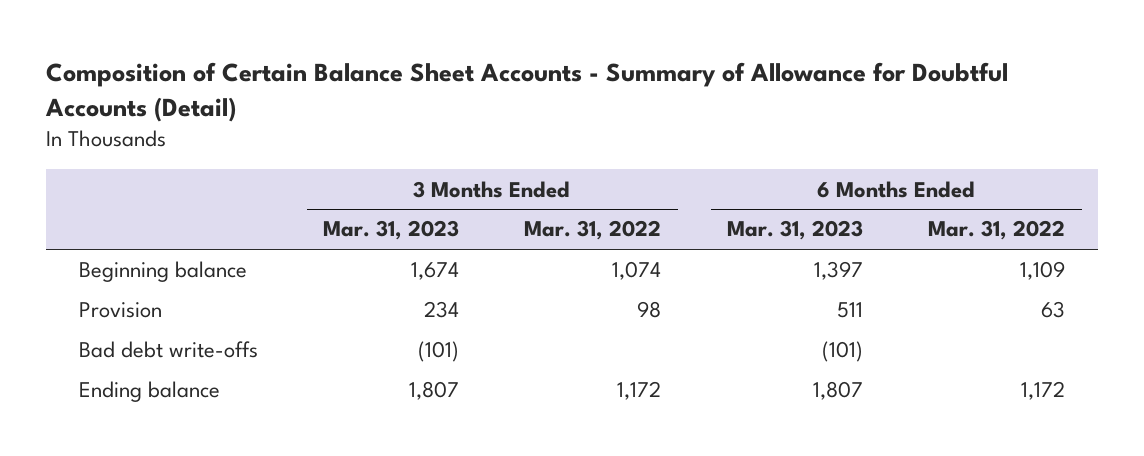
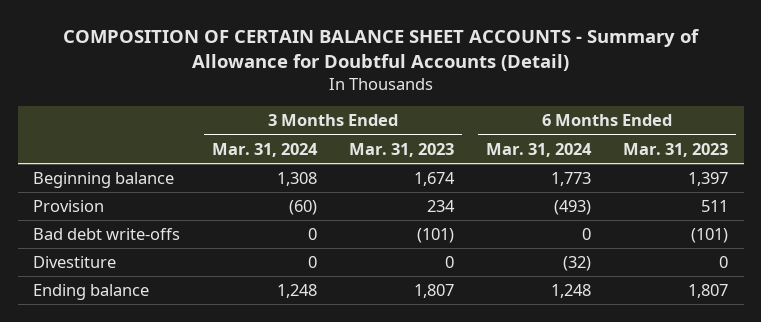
[44,61,1008,123] Composition of Certain Balance Sheet Accounts - Summary of Allowance for Doubtful Accounts (Detail) -> [62,28,699,72] COMPOSITION OF CERTAIN BALANCE SHEET ACCOUNTS - Summary of Allowance for Doubtful Accounts (Detail)
[524,220,662,241] Mar. 31, 2022 -> none
[928,220,1066,241] Mar. 31, 2022 -> none
none -> [212,142,319,157] Mar. 31, 2024
none -> [485,142,592,157] Mar. 31, 2024
none -> [33,256,117,269] Divestiture

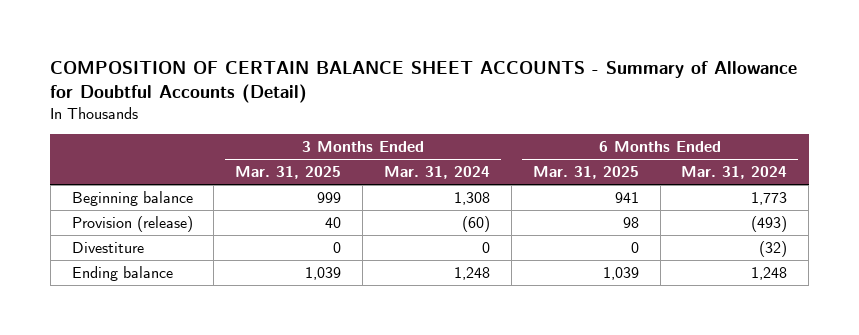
[349,142,455,157] Mar. 31, 2023 -> none
[622,142,728,157] Mar. 31, 2023 -> none
none -> [235,166,342,180] Mar. 31, 2025
none -> [532,166,639,180] Mar. 31, 2025
[33,228,181,241] Bad debt write-offs -> none
[33,200,105,213] Provision -> [71,215,193,232] Provision (release)

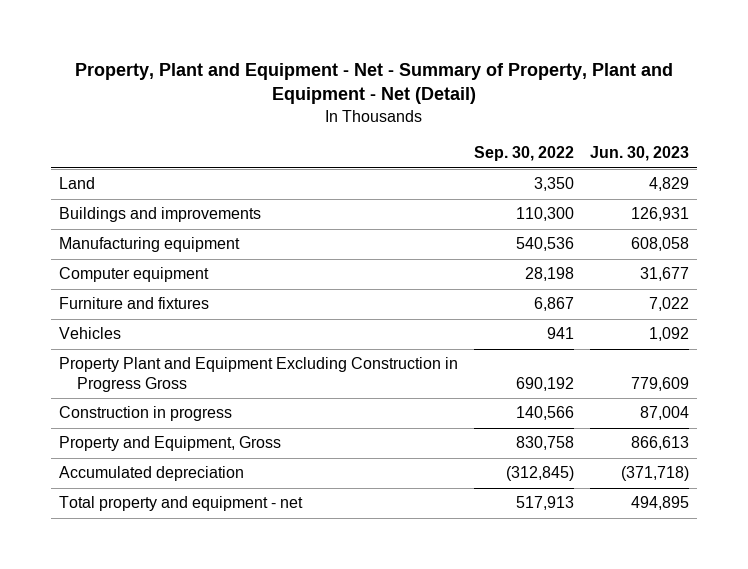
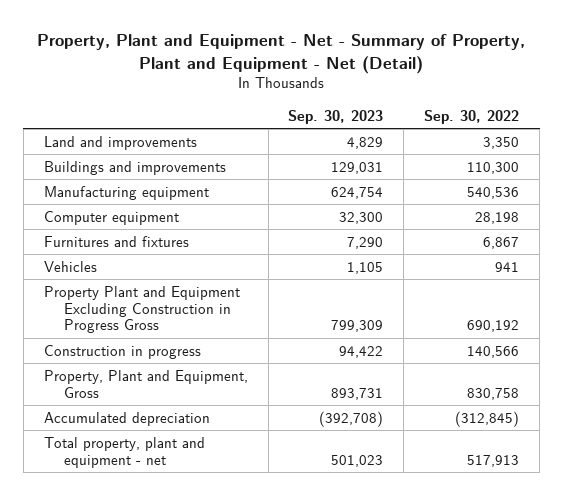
[590,146,690,162] Jun. 30, 2023 -> none
none -> [288,109,384,124] Sep. 30, 2023
[59,177,96,190] Land -> [43,135,197,150] Land and improvements
[59,297,210,310] Furniture and fixtures -> [43,235,189,247] Furnitures and fixtures
[59,436,282,452] Property and Equipment, Gross -> [43,369,248,398] Property, Plant and Equipment, Gross
[59,496,304,512] Total property and equipment - net -> [43,436,205,468] Total property, plant and equipment - net

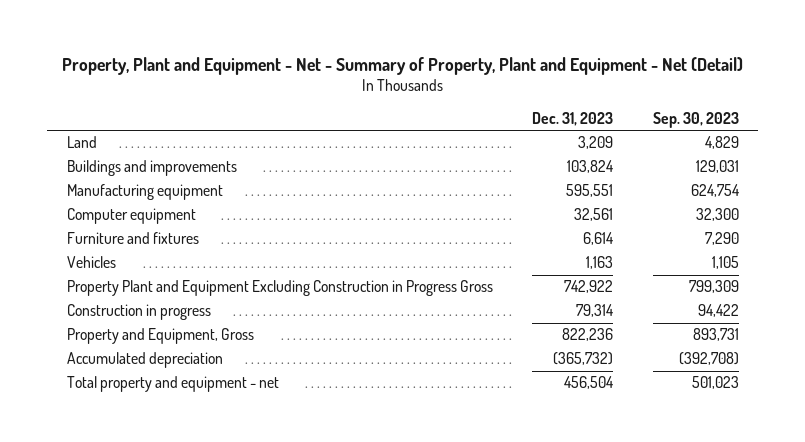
[424,109,520,124] Sep. 30, 2022 -> none
none -> [532,111,614,126] Dec. 31, 2023
[43,135,197,150] Land and improvements -> [66,136,97,149] Land
[43,235,189,247] Furnitures and fixtures -> [66,232,199,245] Furniture and fixtures
[43,369,248,398] Property, Plant and Equipment, Gross -> [66,328,254,345] Property and Equipment, Gross
[43,436,205,468] Total property, plant and equipment - net -> [66,376,279,393] Total property and equipment - net

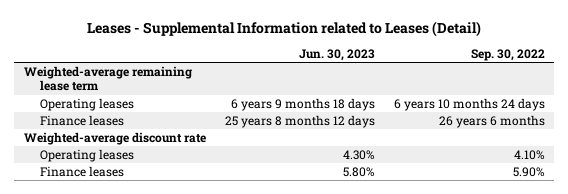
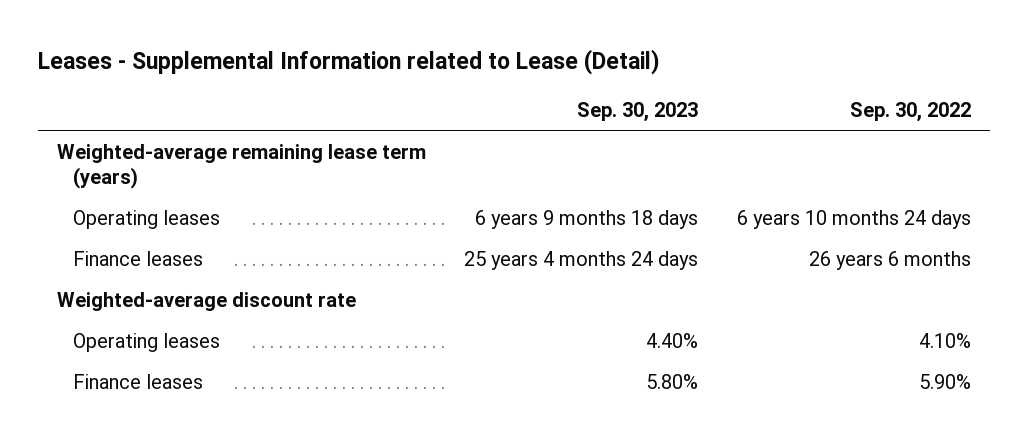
[87,21,482,38] Leases - Supplemental Information related to Leases (Detail) -> [38,49,661,76] Leases - Supplemental Information related to Lease (Detail)
[298,49,375,62] Jun. 30, 2023 -> none
none -> [577,101,699,122] Sep. 30, 2023
[23,65,192,92] Weighted-average remaining lease term -> [57,143,427,189] Weighted-average remaining lease term (years)

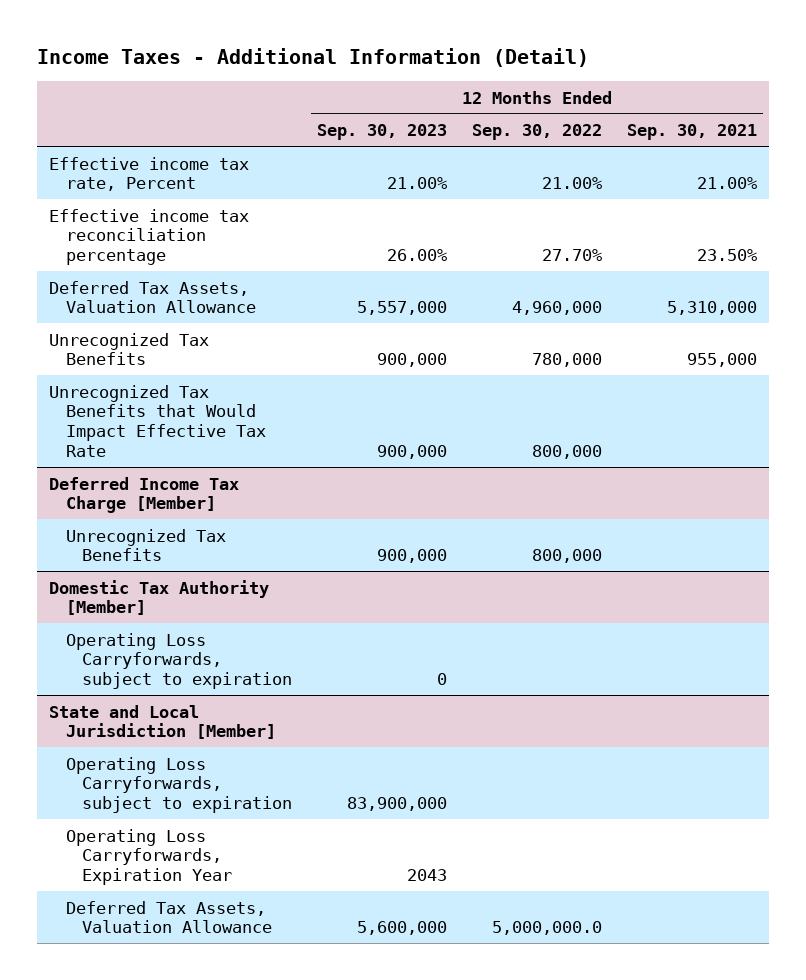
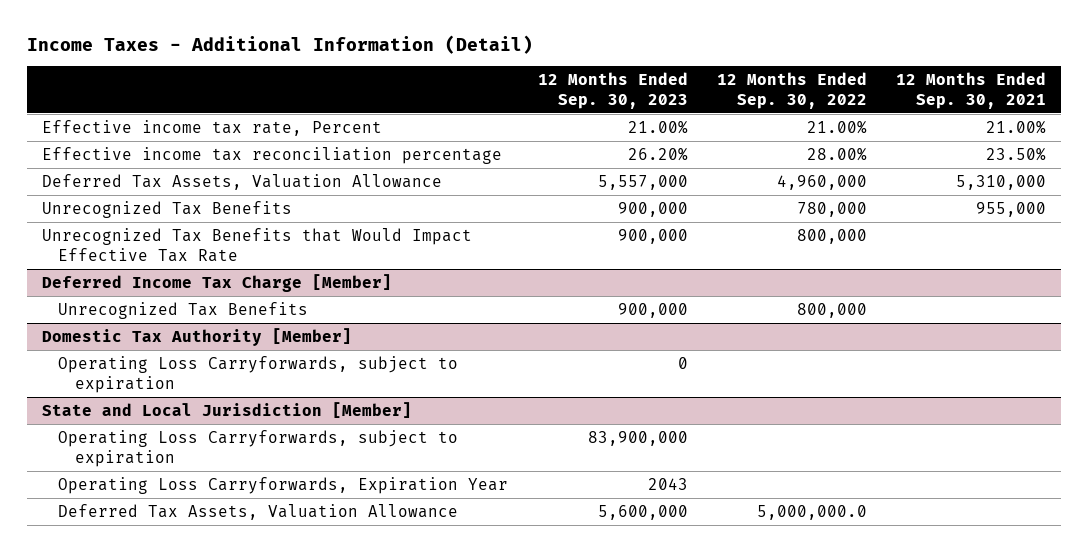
[387,249,448,262] 26.00% -> [627,146,688,161] 26.20%
[541,249,602,262] 27.70% -> [806,146,867,161] 28.00%

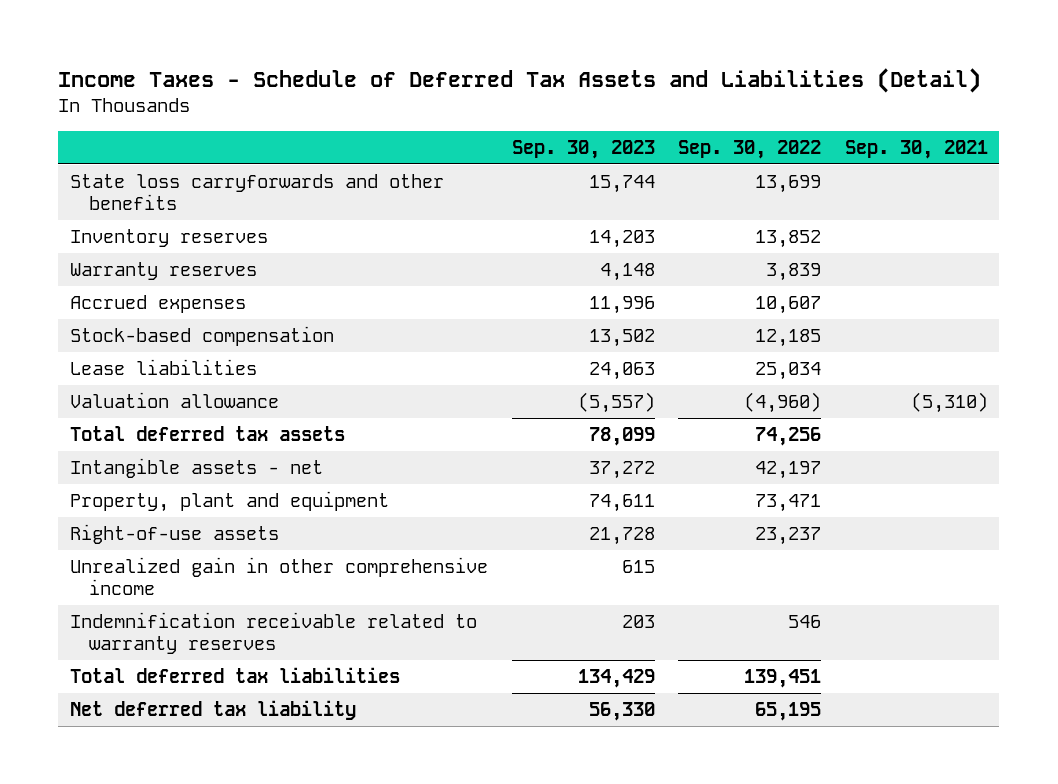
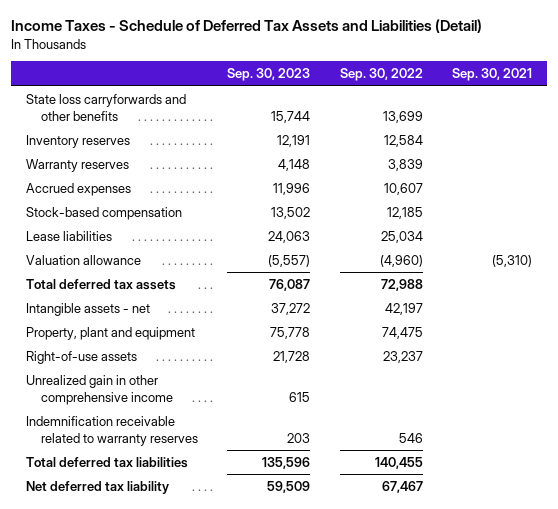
[588,229,655,248] 14,203 -> [277,134,311,147] 12,191
[755,229,822,248] 13,852 -> [383,134,423,147] 12,584
[588,426,655,446] 78,099 -> [269,278,311,291] 76,087
[755,426,822,446] 74,256 -> [380,278,423,291] 72,988
[588,493,655,512] 74,611 -> [270,326,311,339] 75,778
[755,493,822,512] 73,471 -> [381,326,423,339] 74,475
[577,668,655,688] 134,429 -> [262,456,311,469] 135,596
[744,668,822,688] 139,451 -> [374,456,423,469] 140,455
[588,701,655,721] 56,330 -> [267,480,311,493] 59,509
[755,701,822,721] 65,195 -> [381,480,423,493] 67,467

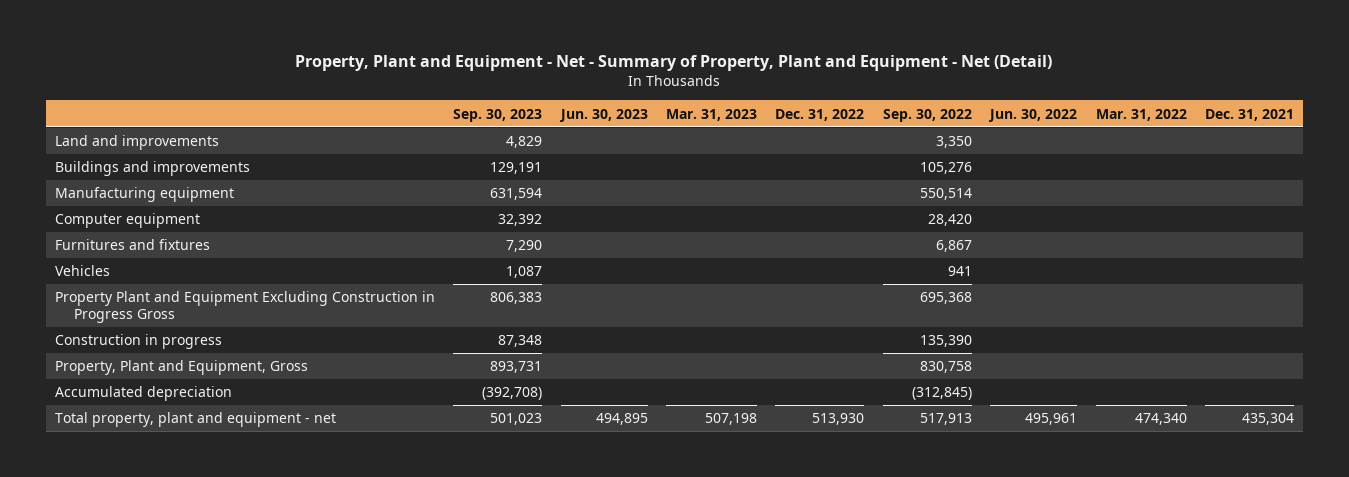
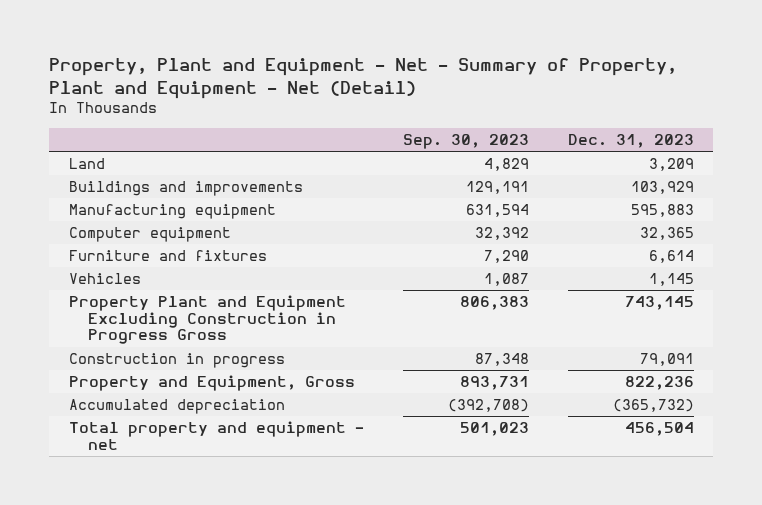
[558,108,648,122] Jun. 30, 2023 -> none
[666,108,758,121] Mar. 31, 2023 -> none
[775,108,865,121] Dec. 31, 2022 -> none
[882,108,972,122] Sep. 30, 2022 -> none
[988,108,1078,122] Jun. 30, 2022 -> none
[1095,108,1187,121] Mar. 31, 2022 -> none
[1205,108,1295,121] Dec. 31, 2021 -> none
none -> [567,134,694,149] Dec. 31, 2023
[54,135,219,151] Land and improvements -> [68,158,105,170] Land
[54,239,210,251] Furnitures and fixtures -> [68,250,267,262] Furniture and fixtures
[54,360,308,376] Property, Plant and Equipment, Gross -> [68,375,355,392] Property and Equipment, Gross
[54,412,336,428] Total property, plant and equipment - net -> [68,421,364,450] Total property and equipment - net

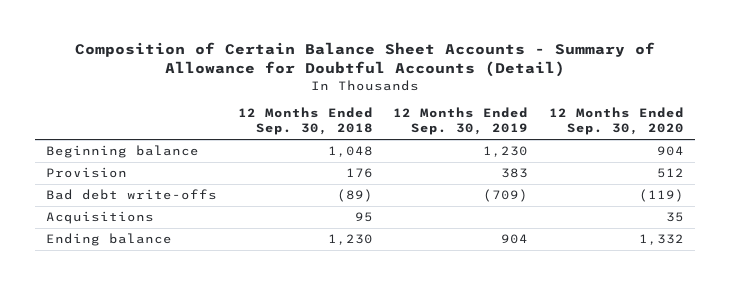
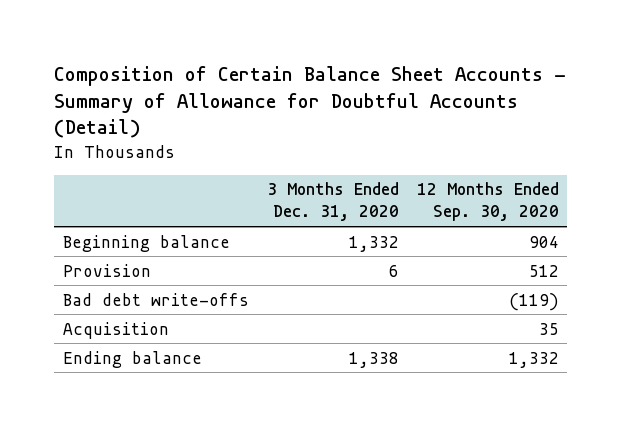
[237,107,373,136] 12 Months Ended Sep. 30, 2018 -> none
[393,107,529,136] 12 Months Ended Sep. 30, 2019 -> none
none -> [266,182,399,222] 3 Months Ended Dec. 31, 2020
[45,211,154,225] Acquisitions -> [63,321,170,339] Acquisition

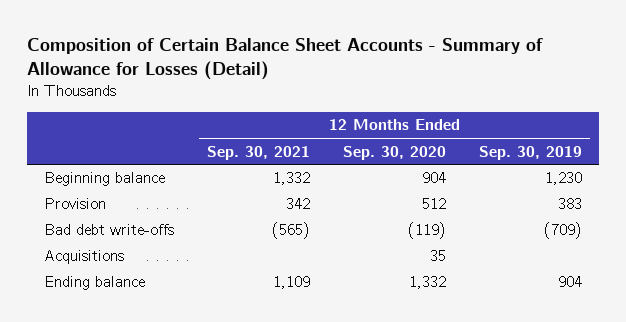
[54,65,567,139] Composition of Certain Balance Sheet Accounts - Summary of Allowance for Doubtful Accounts (Detail) -> [27,38,544,81] Composition of Certain Balance Sheet Accounts - Summary of Allowance for Losses (Detail)
[266,182,399,222] 3 Months Ended Dec. 31, 2020 -> none
none -> [206,145,310,160] Sep. 30, 2021
none -> [479,145,583,160] Sep. 30, 2019
[63,321,170,339] Acquisition -> [43,250,124,265] Acquisitions

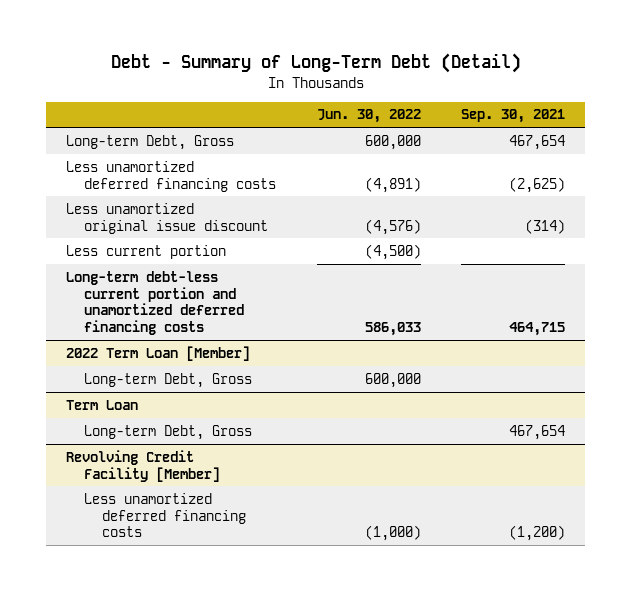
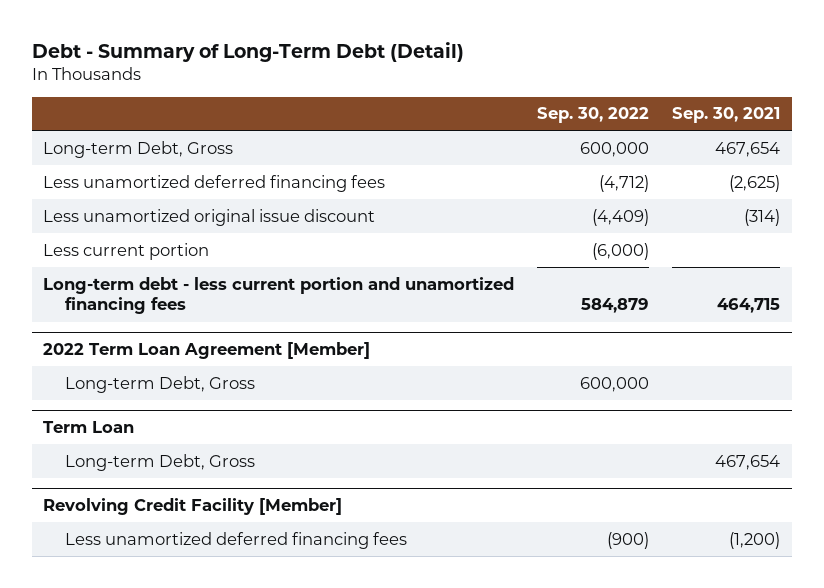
[316,109,421,124] Jun. 30, 2022 -> none
none -> [537,107,650,124] Sep. 30, 2022
[66,160,277,192] Less unamortized deferred financing costs -> [43,174,386,192] Less unamortized deferred financing fees
[66,270,245,336] Long-term debt-less current portion and unamortized deferred financing costs -> [43,276,515,315] Long-term debt - less current portion and unamortized financing fees
[66,345,251,361] 2022 Term Loan [Member] -> [43,342,371,360] 2022 Term Loan Agreement [Member]
[84,492,247,538] Less unamortized deferred financing costs -> [65,531,408,549] Less unamortized deferred financing fees

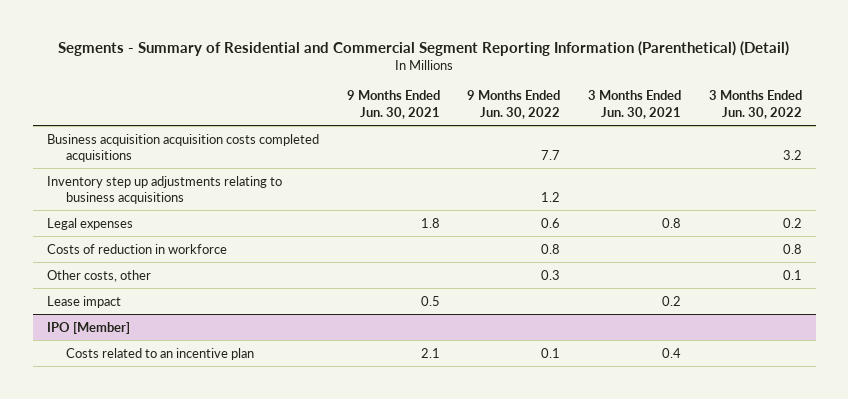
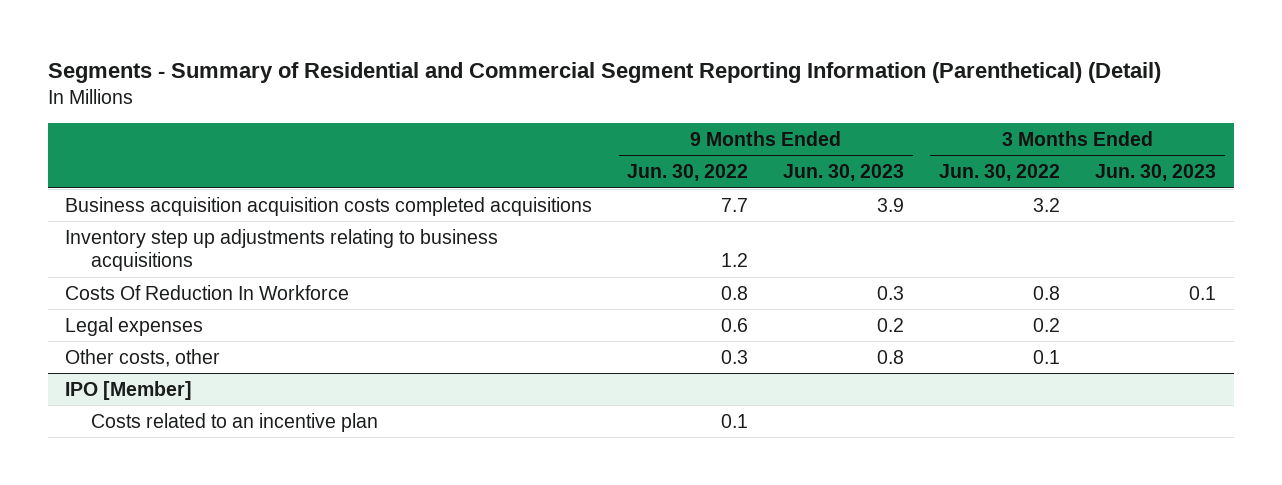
[346,90,440,119] 9 Months Ended Jun. 30, 2021 -> none
[587,90,681,119] 3 Months Ended Jun. 30, 2021 -> none
none -> [783,164,905,182] Jun. 30, 2023
none -> [1095,164,1217,182] Jun. 30, 2023
none -> [65,284,350,300] Costs Of Reduction In Workforce
[46,243,227,254] Costs of reduction in workforce -> none
[46,295,121,308] Lease impact -> none

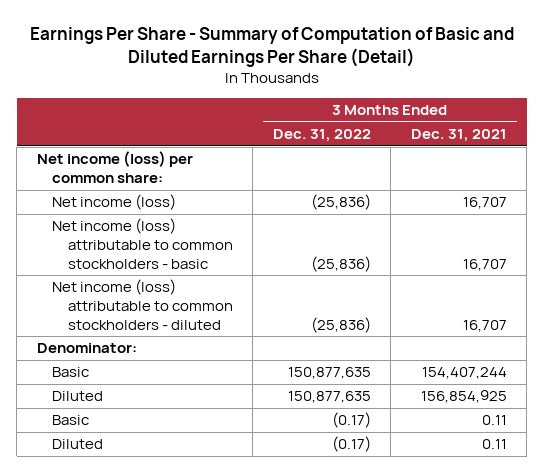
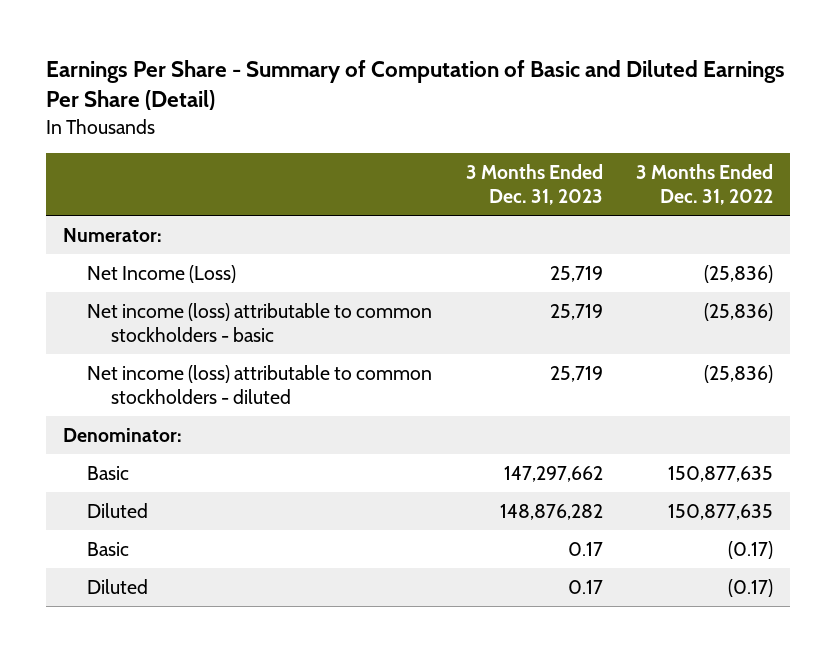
[410,129,507,143] Dec. 31, 2021 -> none
none -> [465,164,603,206] 3 Months Ended Dec. 31, 2023
[36,151,193,184] Net income (loss) per common share: -> [63,228,163,243] Numerator:
[52,194,177,211] Net income (loss) -> [87,265,237,284] Net Income (Loss)

